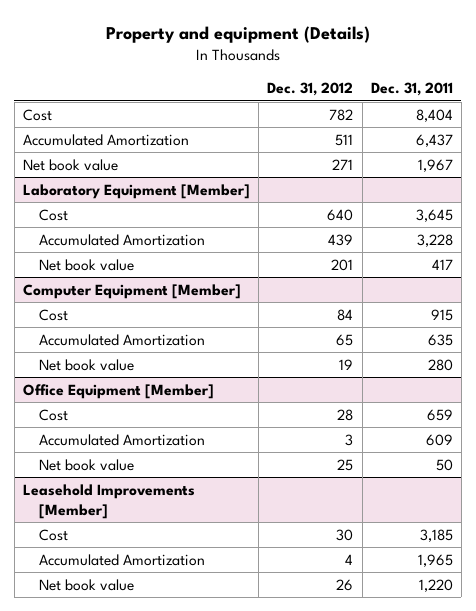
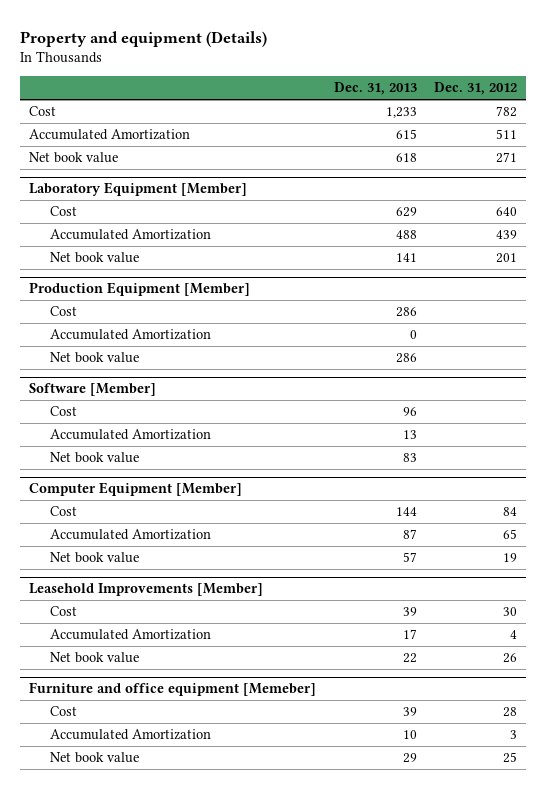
[370,82,453,97] Dec. 31, 2011 -> none
none -> [333,82,417,96] Dec. 31, 2013
none -> [29,282,251,297] Production Equipment [Member]
none -> [49,305,77,316] Cost
none -> [49,328,211,340] Accumulated Amortization
none -> [49,351,139,363] Net book value
none -> [29,383,157,397] Software [Member]
none -> [49,405,77,416] Cost
none -> [49,428,211,440] Accumulated Amortization
none -> [49,451,139,463] Net book value
[23,383,215,399] Office Equipment [Member] -> none
[38,408,68,421] Cost -> none
[38,433,205,446] Accumulated Amortization -> none
[38,458,134,471] Net book value -> none
none -> [29,682,317,697] Furniture and office equipment [Memeber]
none -> [49,705,77,716] Cost
none -> [49,728,211,740] Accumulated Amortization
none -> [49,751,139,763] Net book value

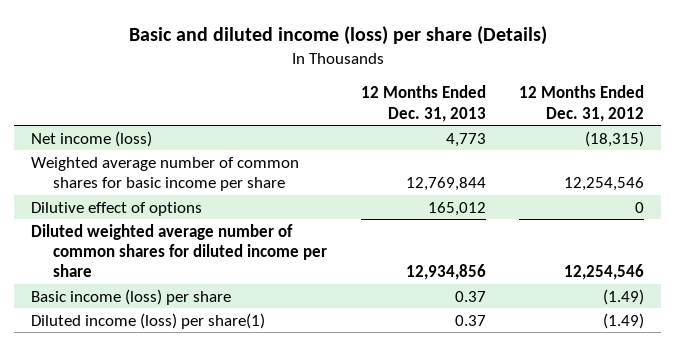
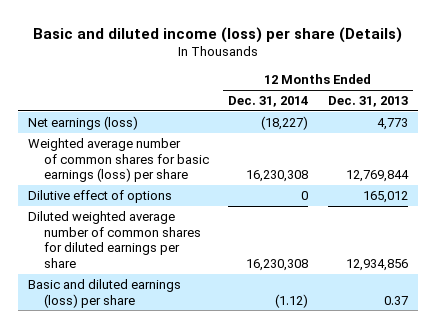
[519,85,645,122] 12 Months Ended Dec. 31, 2012 -> none
none -> [228,96,309,108] Dec. 31, 2014
[30,130,152,147] Net income (loss) -> [28,115,139,130] Net earnings (loss)
[30,156,299,191] Weighted average number of common shares for basic income per share -> [28,137,209,183] Weighted average number of common shares for basic earnings (loss) per share
[30,312,265,329] Diluted income (loss) per share(1) -> none
[30,223,328,278] Diluted weighted average number of common shares for diluted income per share -> [28,210,201,269] Diluted weighted average number of common shares for diluted earnings per share
[30,288,231,305] Basic income (loss) per share -> [28,278,182,308] Basic and diluted earnings (loss) per share

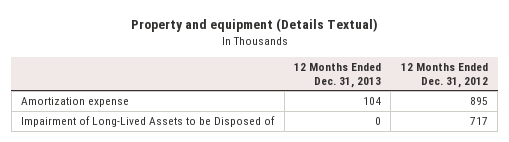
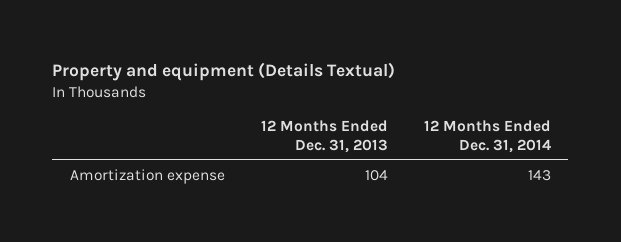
[400,62,488,88] 12 Months Ended Dec. 31, 2012 -> none
none -> [423,120,551,153] 12 Months Ended Dec. 31, 2014
[21,116,276,128] Impairment of Long-Lived Assets to be Disposed of -> none

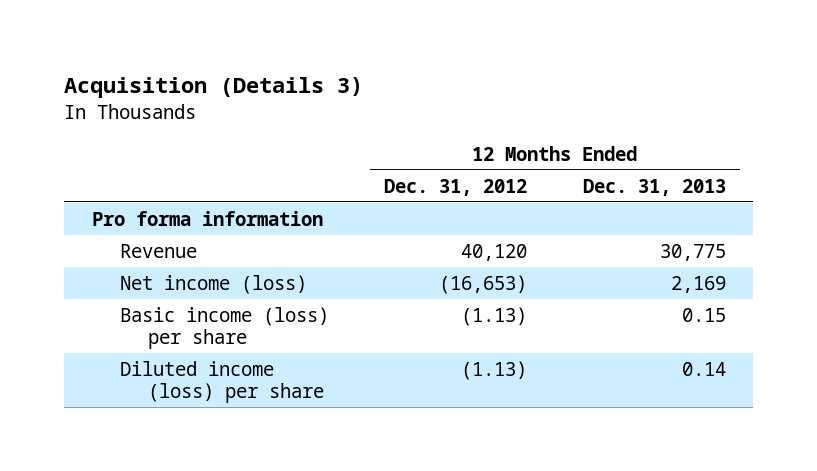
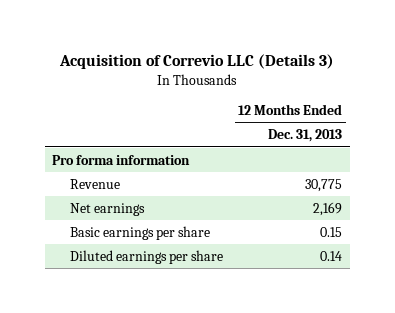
[63,77,363,99] Acquisition (Details 3) -> [59,54,335,70] Acquisition of Correvio LLC (Details 3)
[384,178,528,196] Dec. 31, 2012 -> none
[119,274,307,294] Net income (loss) -> [70,202,146,216] Net earnings
[119,306,329,350] Basic income (loss) per share -> [70,225,211,240] Basic earnings per share
[119,360,325,404] Diluted income (loss) per share -> [70,249,224,264] Diluted earnings per share

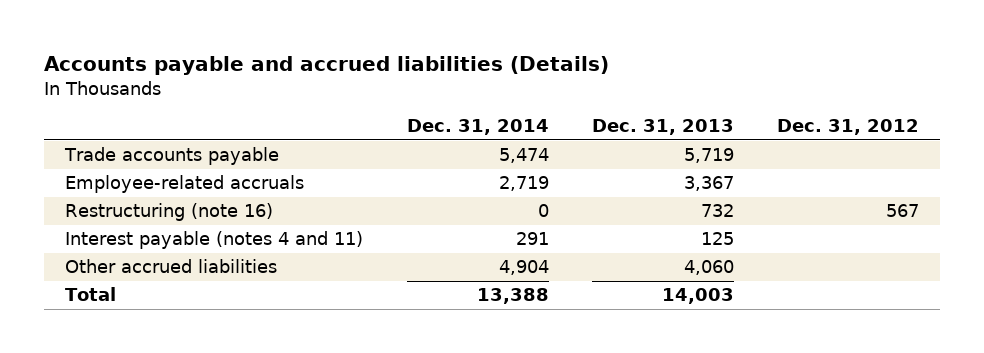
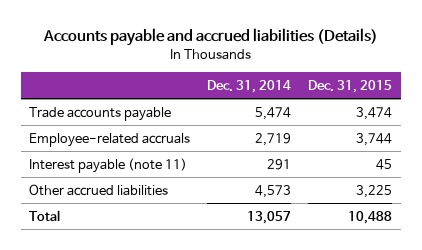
[591,119,734,136] Dec. 31, 2013 -> none
[776,119,919,136] Dec. 31, 2012 -> none
none -> [308,79,393,93] Dec. 31, 2015
[65,203,274,222] Restructuring (note 16) -> none
[65,231,364,250] Interest payable (notes 4 and 11) -> [29,157,188,173] Interest payable (note 11)
[498,260,549,276] 4,904 -> [255,184,292,198] 4,573
[476,288,549,305] 13,388 -> [247,210,292,224] 13,057

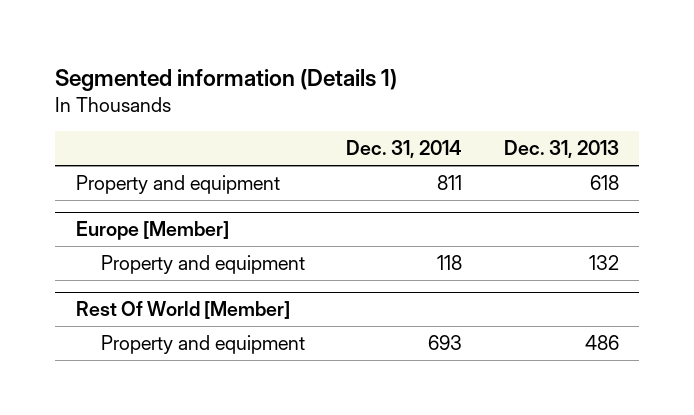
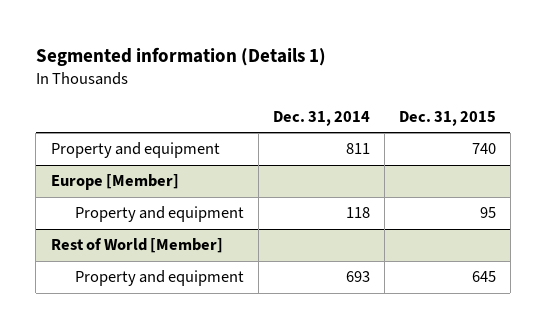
[503,140,619,159] Dec. 31, 2013 -> none
none -> [398,110,496,126] Dec. 31, 2015
[75,301,290,320] Rest Of World [Member] -> [50,238,223,254] Rest of World [Member]

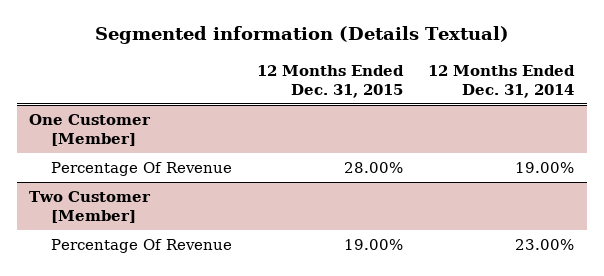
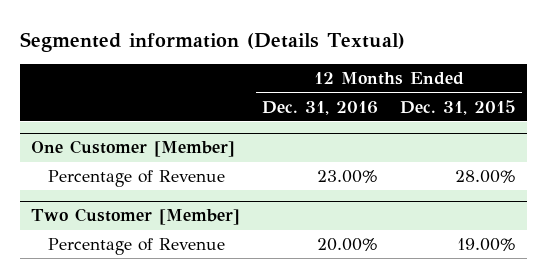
[428,64,576,98] 12 Months Ended Dec. 31, 2014 -> none
none -> [261,100,378,115] Dec. 31, 2016
[51,162,233,177] Percentage Of Revenue -> [47,170,225,188] Percentage of Revenue
[51,239,233,254] Percentage Of Revenue -> [47,238,225,256] Percentage of Revenue

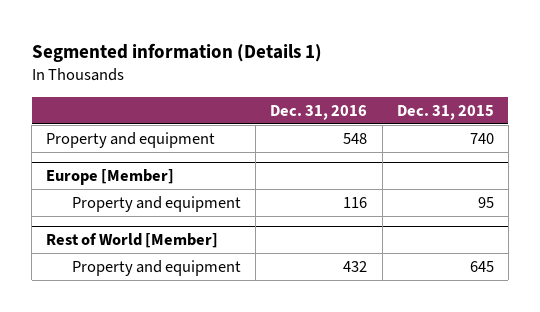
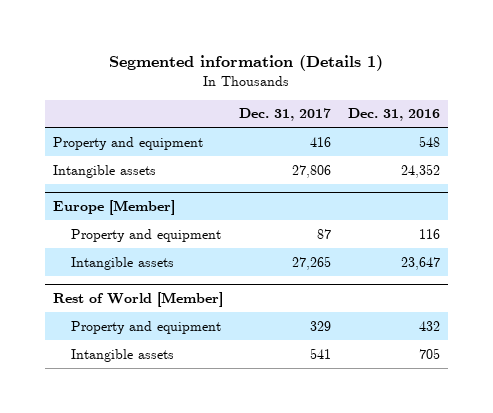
[396,104,494,120] Dec. 31, 2015 -> none
none -> [239,108,332,122] Dec. 31, 2017
none -> [52,164,156,178] Intangible assets
none -> [71,256,175,270] Intangible assets
none -> [71,348,175,362] Intangible assets

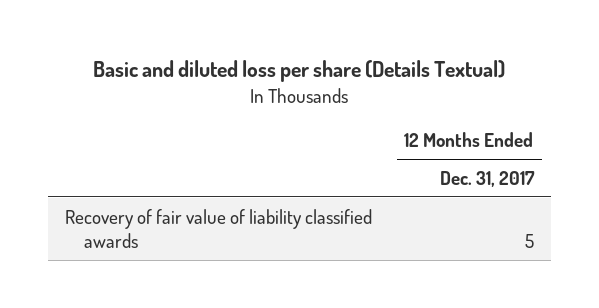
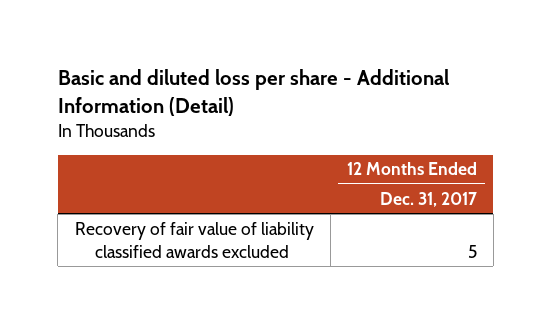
[93,60,506,83] Basic and diluted loss per share (Details Textual) -> [57,69,449,116] Basic and diluted loss per share - Additional Information (Detail)
[64,208,372,249] Recovery of fair value of liability classified awards -> [74,221,314,258] Recovery of fair value of liability classified awards excluded

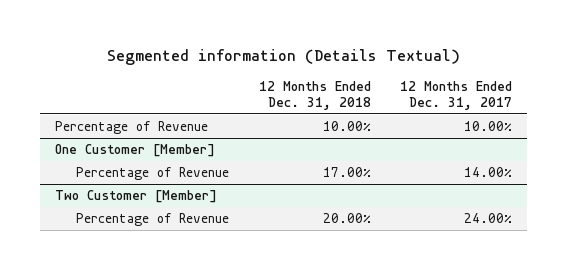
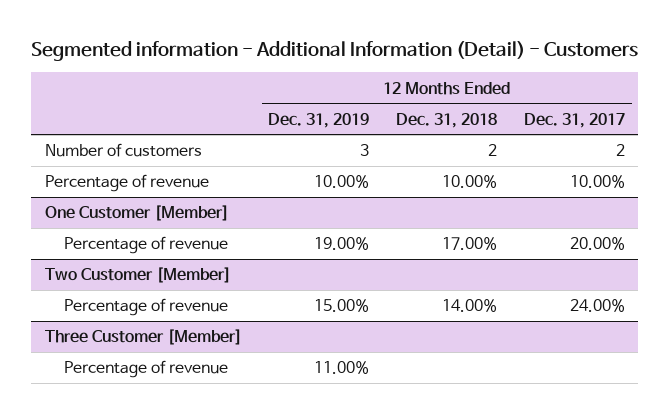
[106,49,460,66] Segmented information (Details Textual) -> [30,41,638,62] Segmented information - Additional Information (Detail) - Customers
none -> [268,112,370,128] Dec. 31, 2019
none -> [44,143,202,158] Number of customers
[54,121,208,135] Percentage of Revenue -> [44,174,209,193] Percentage of revenue
[75,167,229,181] Percentage of Revenue -> [63,236,228,255] Percentage of revenue
[464,167,513,178] 14.00% -> [569,237,625,251] 20.00%
[75,213,229,227] Percentage of Revenue -> [63,298,228,317] Percentage of revenue
[322,213,371,224] 20.00% -> [442,299,498,313] 14.00%
none -> [44,329,242,346] Three Customer [Member]
none -> [63,360,228,379] Percentage of revenue

